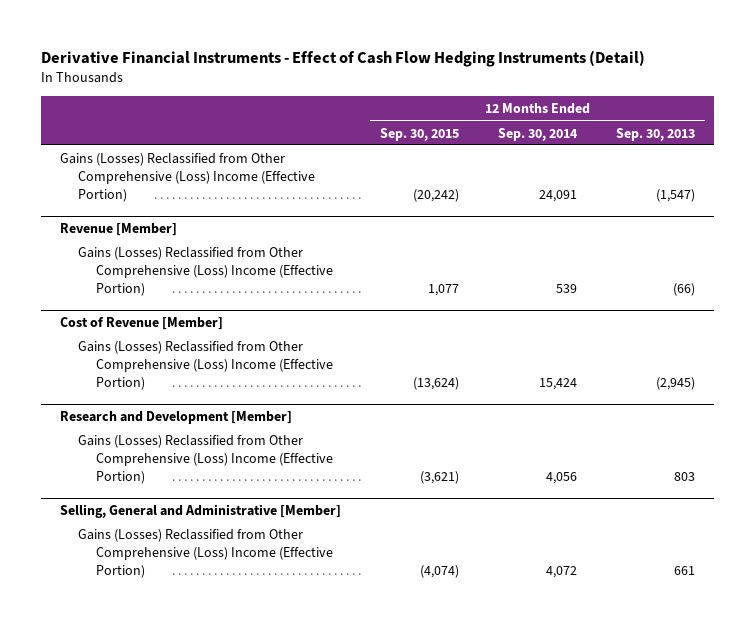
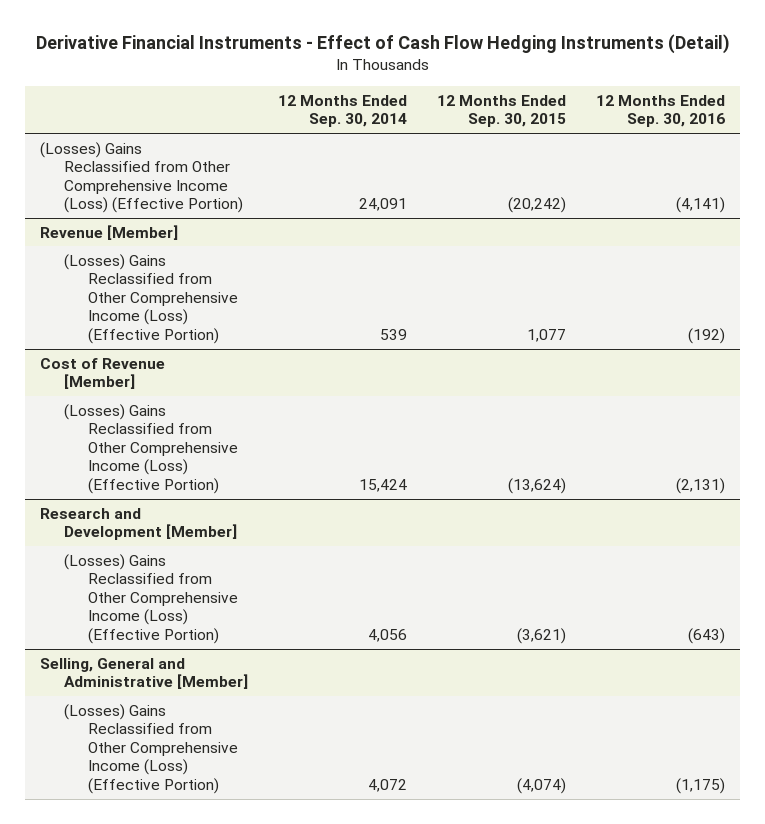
[615,127,695,141] Sep. 30, 2013 -> none
none -> [595,94,725,128] 12 Months Ended Sep. 30, 2016
[60,152,316,203] Gains (Losses) Reclassified from Other Comprehensive (Loss) Income (Effective Portion) -> [40,141,243,214] (Losses) Gains Reclassified from Other Comprehensive Income (Loss) (Effective Portion)
[78,246,334,297] Gains (Losses) Reclassified from Other Comprehensive (Loss) Income (Effective Portion) -> [63,253,238,344] (Losses) Gains Reclassified from Other Comprehensive Income (Loss) (Effective Portion)
[78,340,334,391] Gains (Losses) Reclassified from Other Comprehensive (Loss) Income (Effective Portion) -> [63,403,238,494] (Losses) Gains Reclassified from Other Comprehensive Income (Loss) (Effective Portion)
[78,434,334,485] Gains (Losses) Reclassified from Other Comprehensive (Loss) Income (Effective Portion) -> [63,553,238,644] (Losses) Gains Reclassified from Other Comprehensive Income (Loss) (Effective Portion)
[78,528,334,579] Gains (Losses) Reclassified from Other Comprehensive (Loss) Income (Effective Portion) -> [63,703,238,794] (Losses) Gains Reclassified from Other Comprehensive Income (Loss) (Effective Portion)

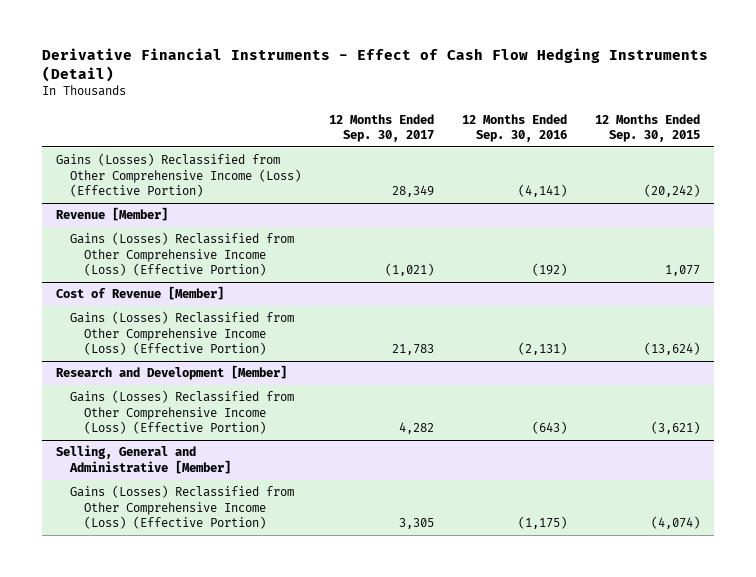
[277,94,407,128] 12 Months Ended Sep. 30, 2014 -> none
none -> [329,113,435,142] 12 Months Ended Sep. 30, 2017
[40,141,243,214] (Losses) Gains Reclassified from Other Comprehensive Income (Loss) (Effective Portion) -> [55,153,301,197] Gains (Losses) Reclassified from Other Comprehensive Income (Loss) (Effective Portion)
[63,253,238,344] (Losses) Gains Reclassified from Other Comprehensive Income (Loss) (Effective Portion) -> [69,232,294,276] Gains (Losses) Reclassified from Other Comprehensive Income (Loss) (Effective Portion)
[63,403,238,494] (Losses) Gains Reclassified from Other Comprehensive Income (Loss) (Effective Portion) -> [69,311,294,355] Gains (Losses) Reclassified from Other Comprehensive Income (Loss) (Effective Portion)
[63,553,238,644] (Losses) Gains Reclassified from Other Comprehensive Income (Loss) (Effective Portion) -> [69,390,294,434] Gains (Losses) Reclassified from Other Comprehensive Income (Loss) (Effective Portion)
[63,703,238,794] (Losses) Gains Reclassified from Other Comprehensive Income (Loss) (Effective Portion) -> [69,485,294,529] Gains (Losses) Reclassified from Other Comprehensive Income (Loss) (Effective Portion)

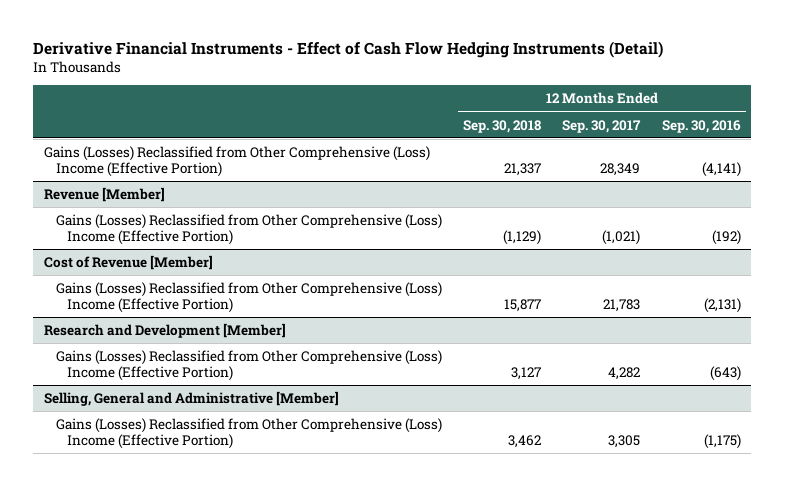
[595,113,701,142] 12 Months Ended Sep. 30, 2015 -> none
none -> [462,119,541,133] Sep. 30, 2018
[55,153,301,197] Gains (Losses) Reclassified from Other Comprehensive Income (Loss) (Effective Portion) -> [43,145,430,177] Gains (Losses) Reclassified from Other Comprehensive (Loss) Income (Effective Portion)
[69,232,294,276] Gains (Losses) Reclassified from Other Comprehensive Income (Loss) (Effective Portion) -> [55,213,442,245] Gains (Losses) Reclassified from Other Comprehensive (Loss) Income (Effective Portion)
[69,311,294,355] Gains (Losses) Reclassified from Other Comprehensive Income (Loss) (Effective Portion) -> [55,281,442,313] Gains (Losses) Reclassified from Other Comprehensive (Loss) Income (Effective Portion)
[69,390,294,434] Gains (Losses) Reclassified from Other Comprehensive Income (Loss) (Effective Portion) -> [55,349,442,381] Gains (Losses) Reclassified from Other Comprehensive (Loss) Income (Effective Portion)
[69,485,294,529] Gains (Losses) Reclassified from Other Comprehensive Income (Loss) (Effective Portion) -> [55,417,442,449] Gains (Losses) Reclassified from Other Comprehensive (Loss) Income (Effective Portion)

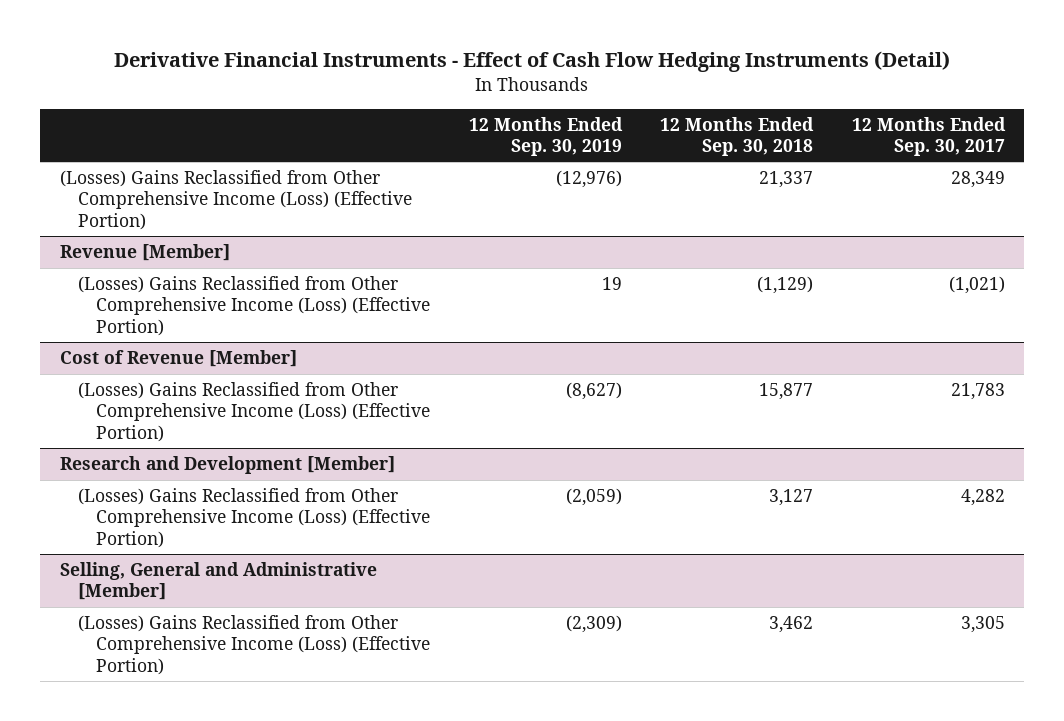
[661,119,741,133] Sep. 30, 2016 -> none
none -> [468,116,623,156] 12 Months Ended Sep. 30, 2019
[43,145,430,177] Gains (Losses) Reclassified from Other Comprehensive (Loss) Income (Effective Portion) -> [59,170,413,230] (Losses) Gains Reclassified from Other Comprehensive Income (Loss) (Effective Portion)
[55,213,442,245] Gains (Losses) Reclassified from Other Comprehensive (Loss) Income (Effective Portion) -> [78,276,431,336] (Losses) Gains Reclassified from Other Comprehensive Income (Loss) (Effective Portion)
[55,281,442,313] Gains (Losses) Reclassified from Other Comprehensive (Loss) Income (Effective Portion) -> [78,382,431,442] (Losses) Gains Reclassified from Other Comprehensive Income (Loss) (Effective Portion)
[55,349,442,381] Gains (Losses) Reclassified from Other Comprehensive (Loss) Income (Effective Portion) -> [78,488,431,548] (Losses) Gains Reclassified from Other Comprehensive Income (Loss) (Effective Portion)
[55,417,442,449] Gains (Losses) Reclassified from Other Comprehensive (Loss) Income (Effective Portion) -> [78,615,431,675] (Losses) Gains Reclassified from Other Comprehensive Income (Loss) (Effective Portion)

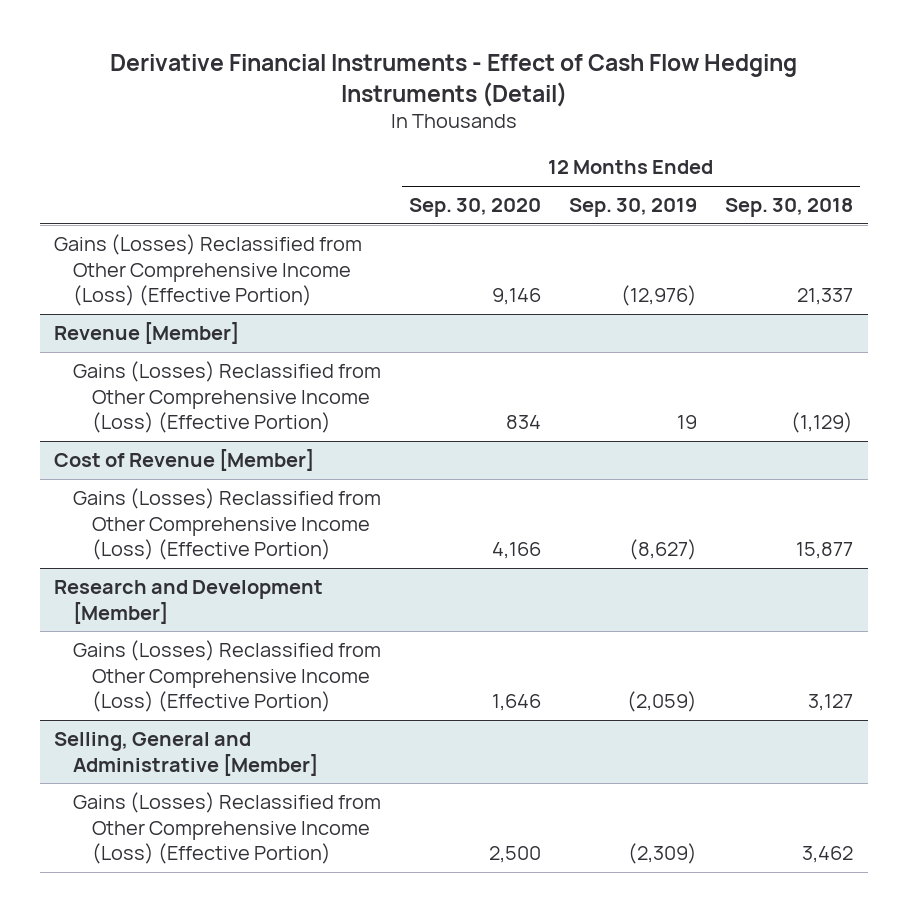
[851,116,1006,156] 12 Months Ended Sep. 30, 2017 -> none
none -> [409,198,542,218] Sep. 30, 2020
[59,170,413,230] (Losses) Gains Reclassified from Other Comprehensive Income (Loss) (Effective Portion) -> [54,234,363,306] Gains (Losses) Reclassified from Other Comprehensive Income (Loss) (Effective Portion)
[78,276,431,336] (Losses) Gains Reclassified from Other Comprehensive Income (Loss) (Effective Portion) -> [73,361,382,433] Gains (Losses) Reclassified from Other Comprehensive Income (Loss) (Effective Portion)
[78,382,431,442] (Losses) Gains Reclassified from Other Comprehensive Income (Loss) (Effective Portion) -> [73,488,382,560] Gains (Losses) Reclassified from Other Comprehensive Income (Loss) (Effective Portion)
[78,488,431,548] (Losses) Gains Reclassified from Other Comprehensive Income (Loss) (Effective Portion) -> [73,640,382,712] Gains (Losses) Reclassified from Other Comprehensive Income (Loss) (Effective Portion)
[78,615,431,675] (Losses) Gains Reclassified from Other Comprehensive Income (Loss) (Effective Portion) -> [73,792,382,864] Gains (Losses) Reclassified from Other Comprehensive Income (Loss) (Effective Portion)

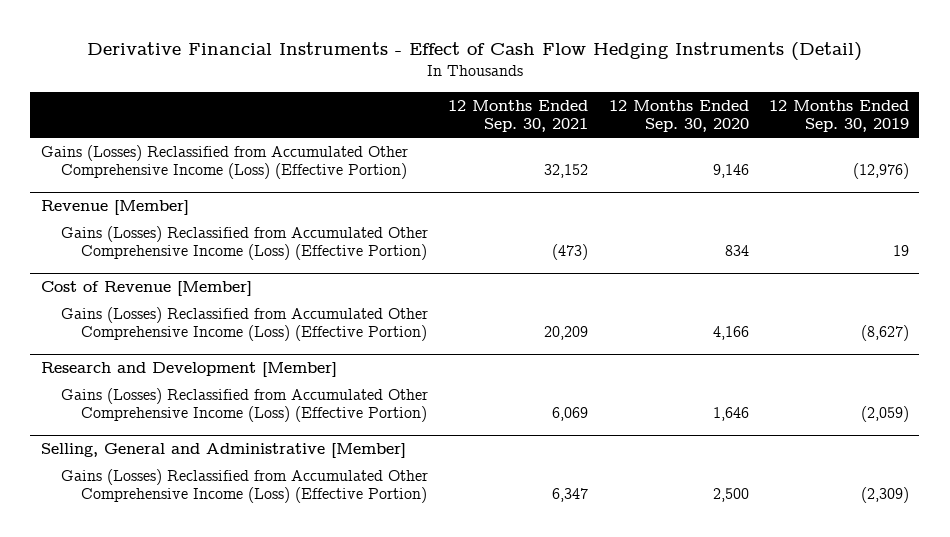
[725,198,854,218] Sep. 30, 2018 -> none
none -> [448,99,589,133] 12 Months Ended Sep. 30, 2021
[54,234,363,306] Gains (Losses) Reclassified from Other Comprehensive Income (Loss) (Effective Portion) -> [40,144,408,180] Gains (Losses) Reclassified from Accumulated Other Comprehensive Income (Loss) (Effective Portion)
[73,361,382,433] Gains (Losses) Reclassified from Other Comprehensive Income (Loss) (Effective Portion) -> [60,225,428,261] Gains (Losses) Reclassified from Accumulated Other Comprehensive Income (Loss) (Effective Portion)
[73,488,382,560] Gains (Losses) Reclassified from Other Comprehensive Income (Loss) (Effective Portion) -> [60,306,428,342] Gains (Losses) Reclassified from Accumulated Other Comprehensive Income (Loss) (Effective Portion)
[73,640,382,712] Gains (Losses) Reclassified from Other Comprehensive Income (Loss) (Effective Portion) -> [60,387,428,423] Gains (Losses) Reclassified from Accumulated Other Comprehensive Income (Loss) (Effective Portion)
[73,792,382,864] Gains (Losses) Reclassified from Other Comprehensive Income (Loss) (Effective Portion) -> [60,468,428,504] Gains (Losses) Reclassified from Accumulated Other Comprehensive Income (Loss) (Effective Portion)

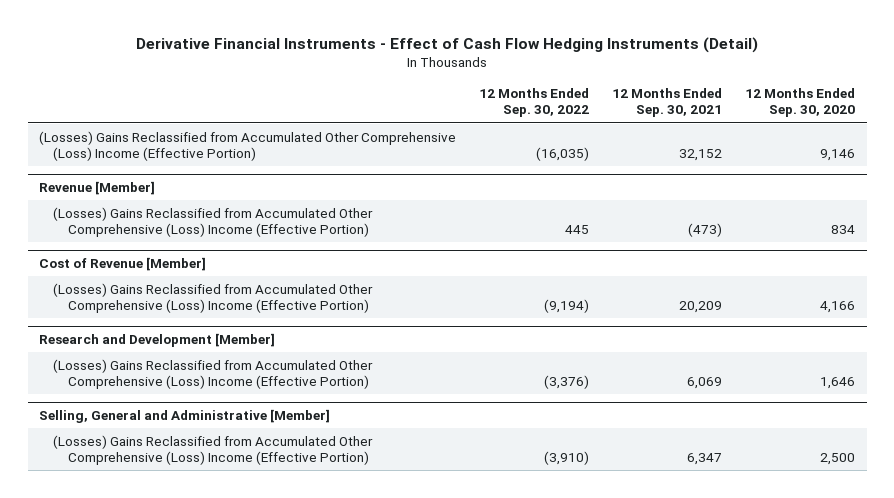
[768,99,909,133] 12 Months Ended Sep. 30, 2019 -> none
none -> [479,88,590,118] 12 Months Ended Sep. 30, 2022
[40,144,408,180] Gains (Losses) Reclassified from Accumulated Other Comprehensive Income (Loss) (Effective Portion) -> [39,130,457,161] (Losses) Gains Reclassified from Accumulated Other Comprehensive (Loss) Income (Effective Portion)
[60,225,428,261] Gains (Losses) Reclassified from Accumulated Other Comprehensive Income (Loss) (Effective Portion) -> [53,206,374,237] (Losses) Gains Reclassified from Accumulated Other Comprehensive (Loss) Income (Effective Portion)
[60,306,428,342] Gains (Losses) Reclassified from Accumulated Other Comprehensive Income (Loss) (Effective Portion) -> [53,282,374,313] (Losses) Gains Reclassified from Accumulated Other Comprehensive (Loss) Income (Effective Portion)
[60,387,428,423] Gains (Losses) Reclassified from Accumulated Other Comprehensive Income (Loss) (Effective Portion) -> [53,358,374,389] (Losses) Gains Reclassified from Accumulated Other Comprehensive (Loss) Income (Effective Portion)
[60,468,428,504] Gains (Losses) Reclassified from Accumulated Other Comprehensive Income (Loss) (Effective Portion) -> [53,434,374,465] (Losses) Gains Reclassified from Accumulated Other Comprehensive (Loss) Income (Effective Portion)

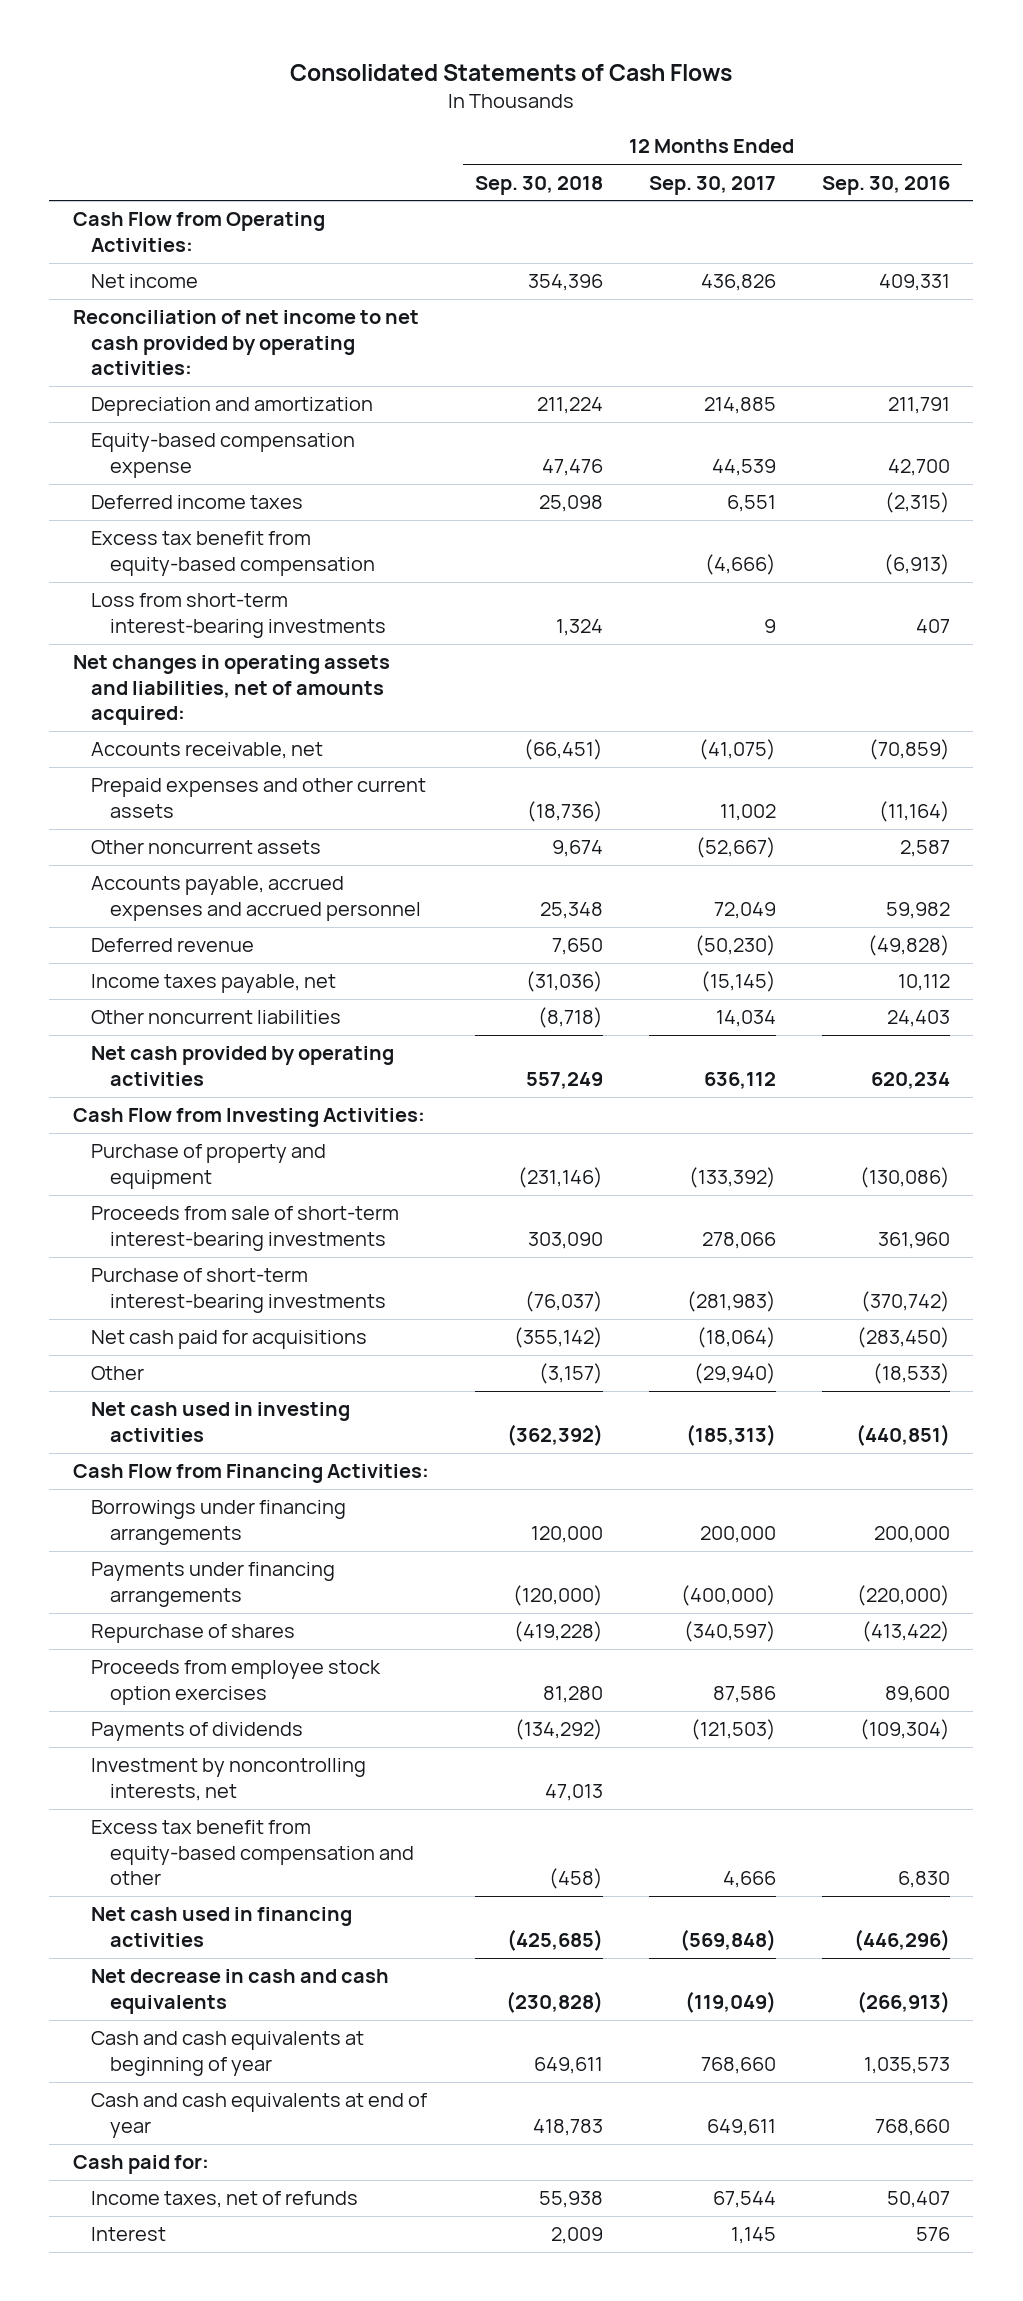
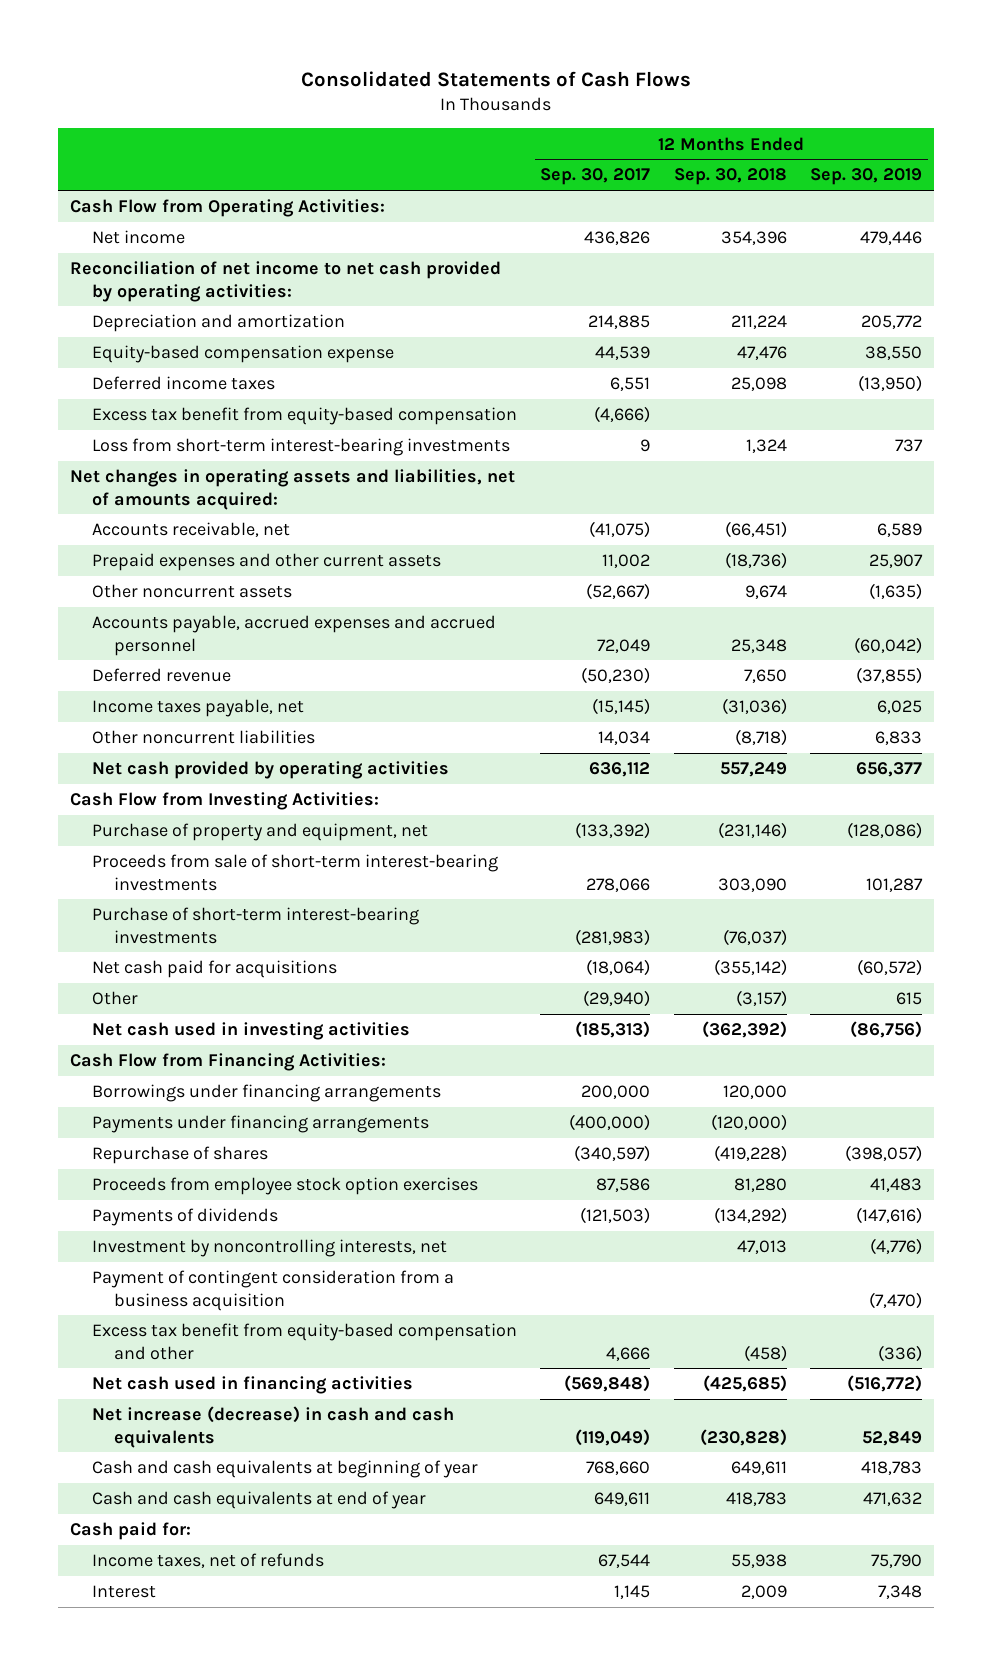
[822,175,951,195] Sep. 30, 2016 -> none
none -> [810,168,923,186] Sep. 30, 2019
[91,1144,327,1189] Purchase of property and equipment -> [92,823,429,842] Purchase of property and equipment, net
none -> [92,1270,455,1311] Payment of contingent consideration from a business acquisition
[91,1969,390,2014] Net decrease in cash and cash equivalents -> [92,1406,455,1448] Net increase (decrease) in cash and cash equivalents

